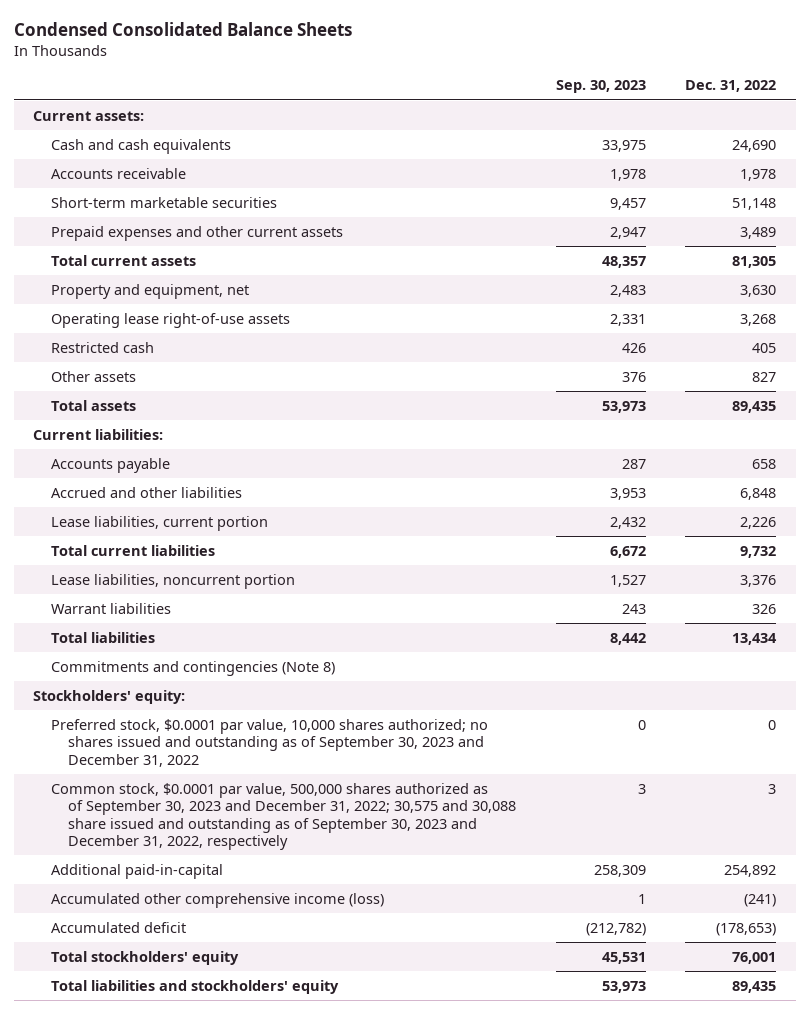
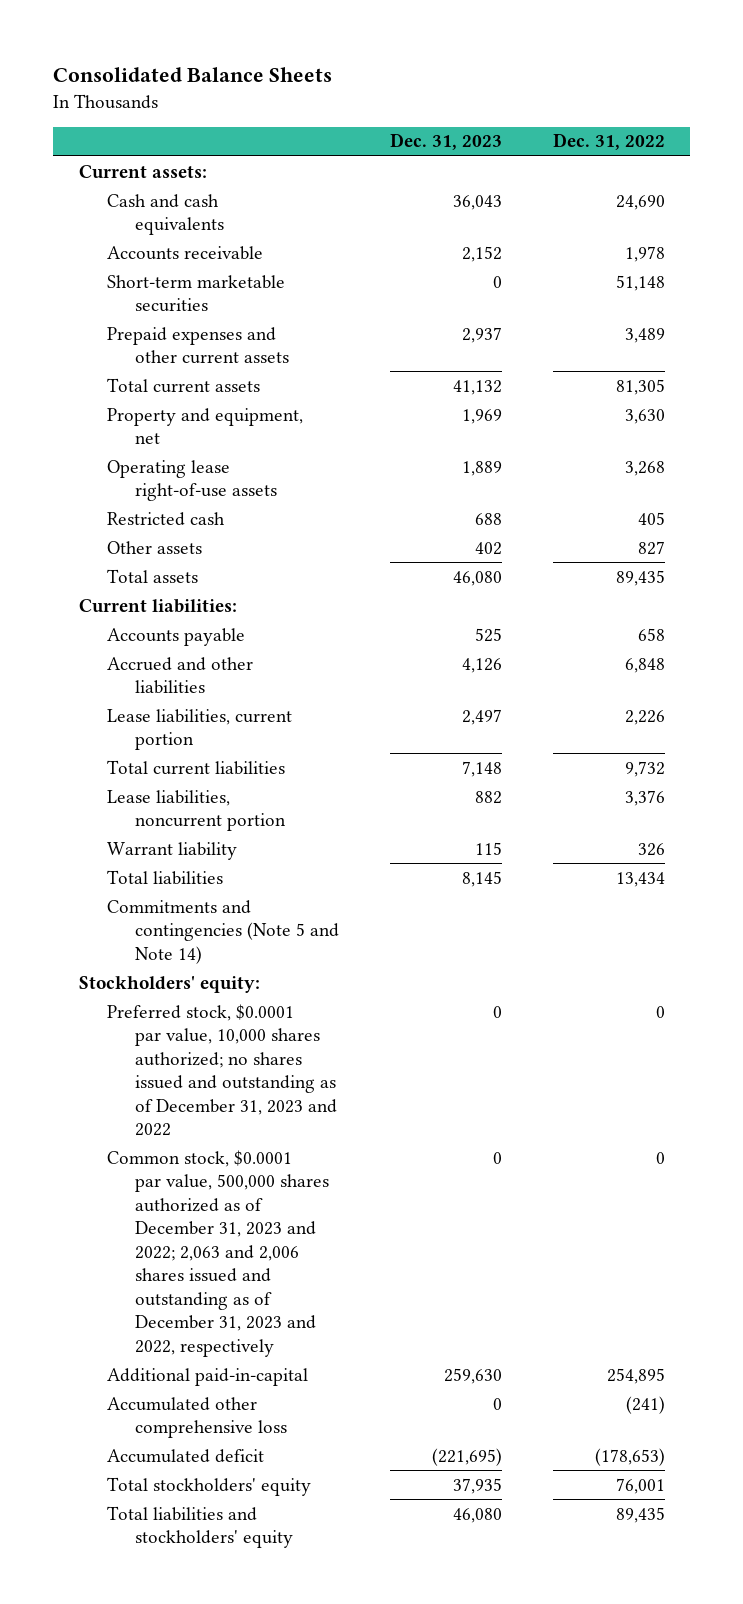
[13,22,352,37] Condensed Consolidated Balance Sheets -> [53,67,333,83] Consolidated Balance Sheets
[555,80,646,94] Sep. 30, 2023 -> none
none -> [389,133,502,151] Dec. 31, 2023
[50,602,171,614] Warrant liabilities -> [106,841,237,860] Warrant liability
[50,660,335,676] Commitments and contingencies (Note 8) -> [106,899,339,964] Commitments and contingencies (Note 5 and Note 14)
[50,718,488,767] Preferred stock, $0.0001 par value, 10,000 shares authorized; no shares issued and outstanding as of September 30, 2023 and December 31, 2022 -> [106,1003,337,1137] Preferred stock, $0.0001 par value, 10,000 shares authorized; no shares issued and outstanding as of December 31, 2023 and 2022
[50,782,517,850] Common stock, $0.0001 par value, 500,000 shares authorized as of September 30, 2023 and December 31, 2022; 30,575 and 30,088 share issued and outstanding as of September 30, 2023 and December 31, 2022, respectively -> [106,1149,329,1357] Common stock, $0.0001 par value, 500,000 shares authorized as of December 31, 2023 and 2022; 2,063 and 2,006 shares issued and outstanding as of December 31, 2023 and 2022, respectively
[768,783,777,794] 3 -> [655,1151,665,1164] 0
[724,864,777,877] 254,892 -> [606,1367,665,1384] 254,895
[50,892,384,908] Accumulated other comprehensive income (loss) -> [106,1396,287,1439] Accumulated other comprehensive loss

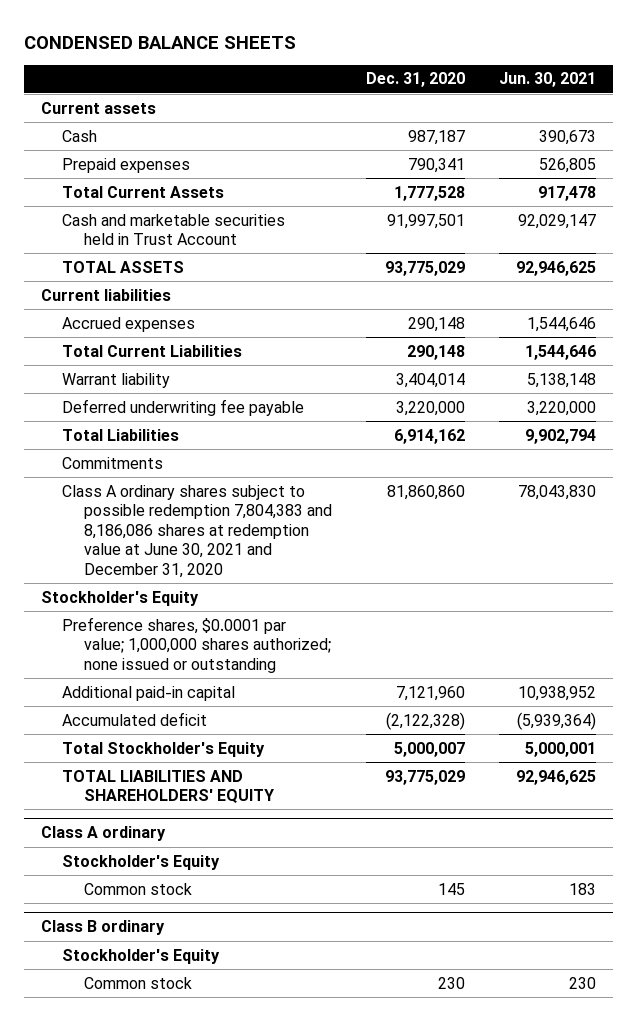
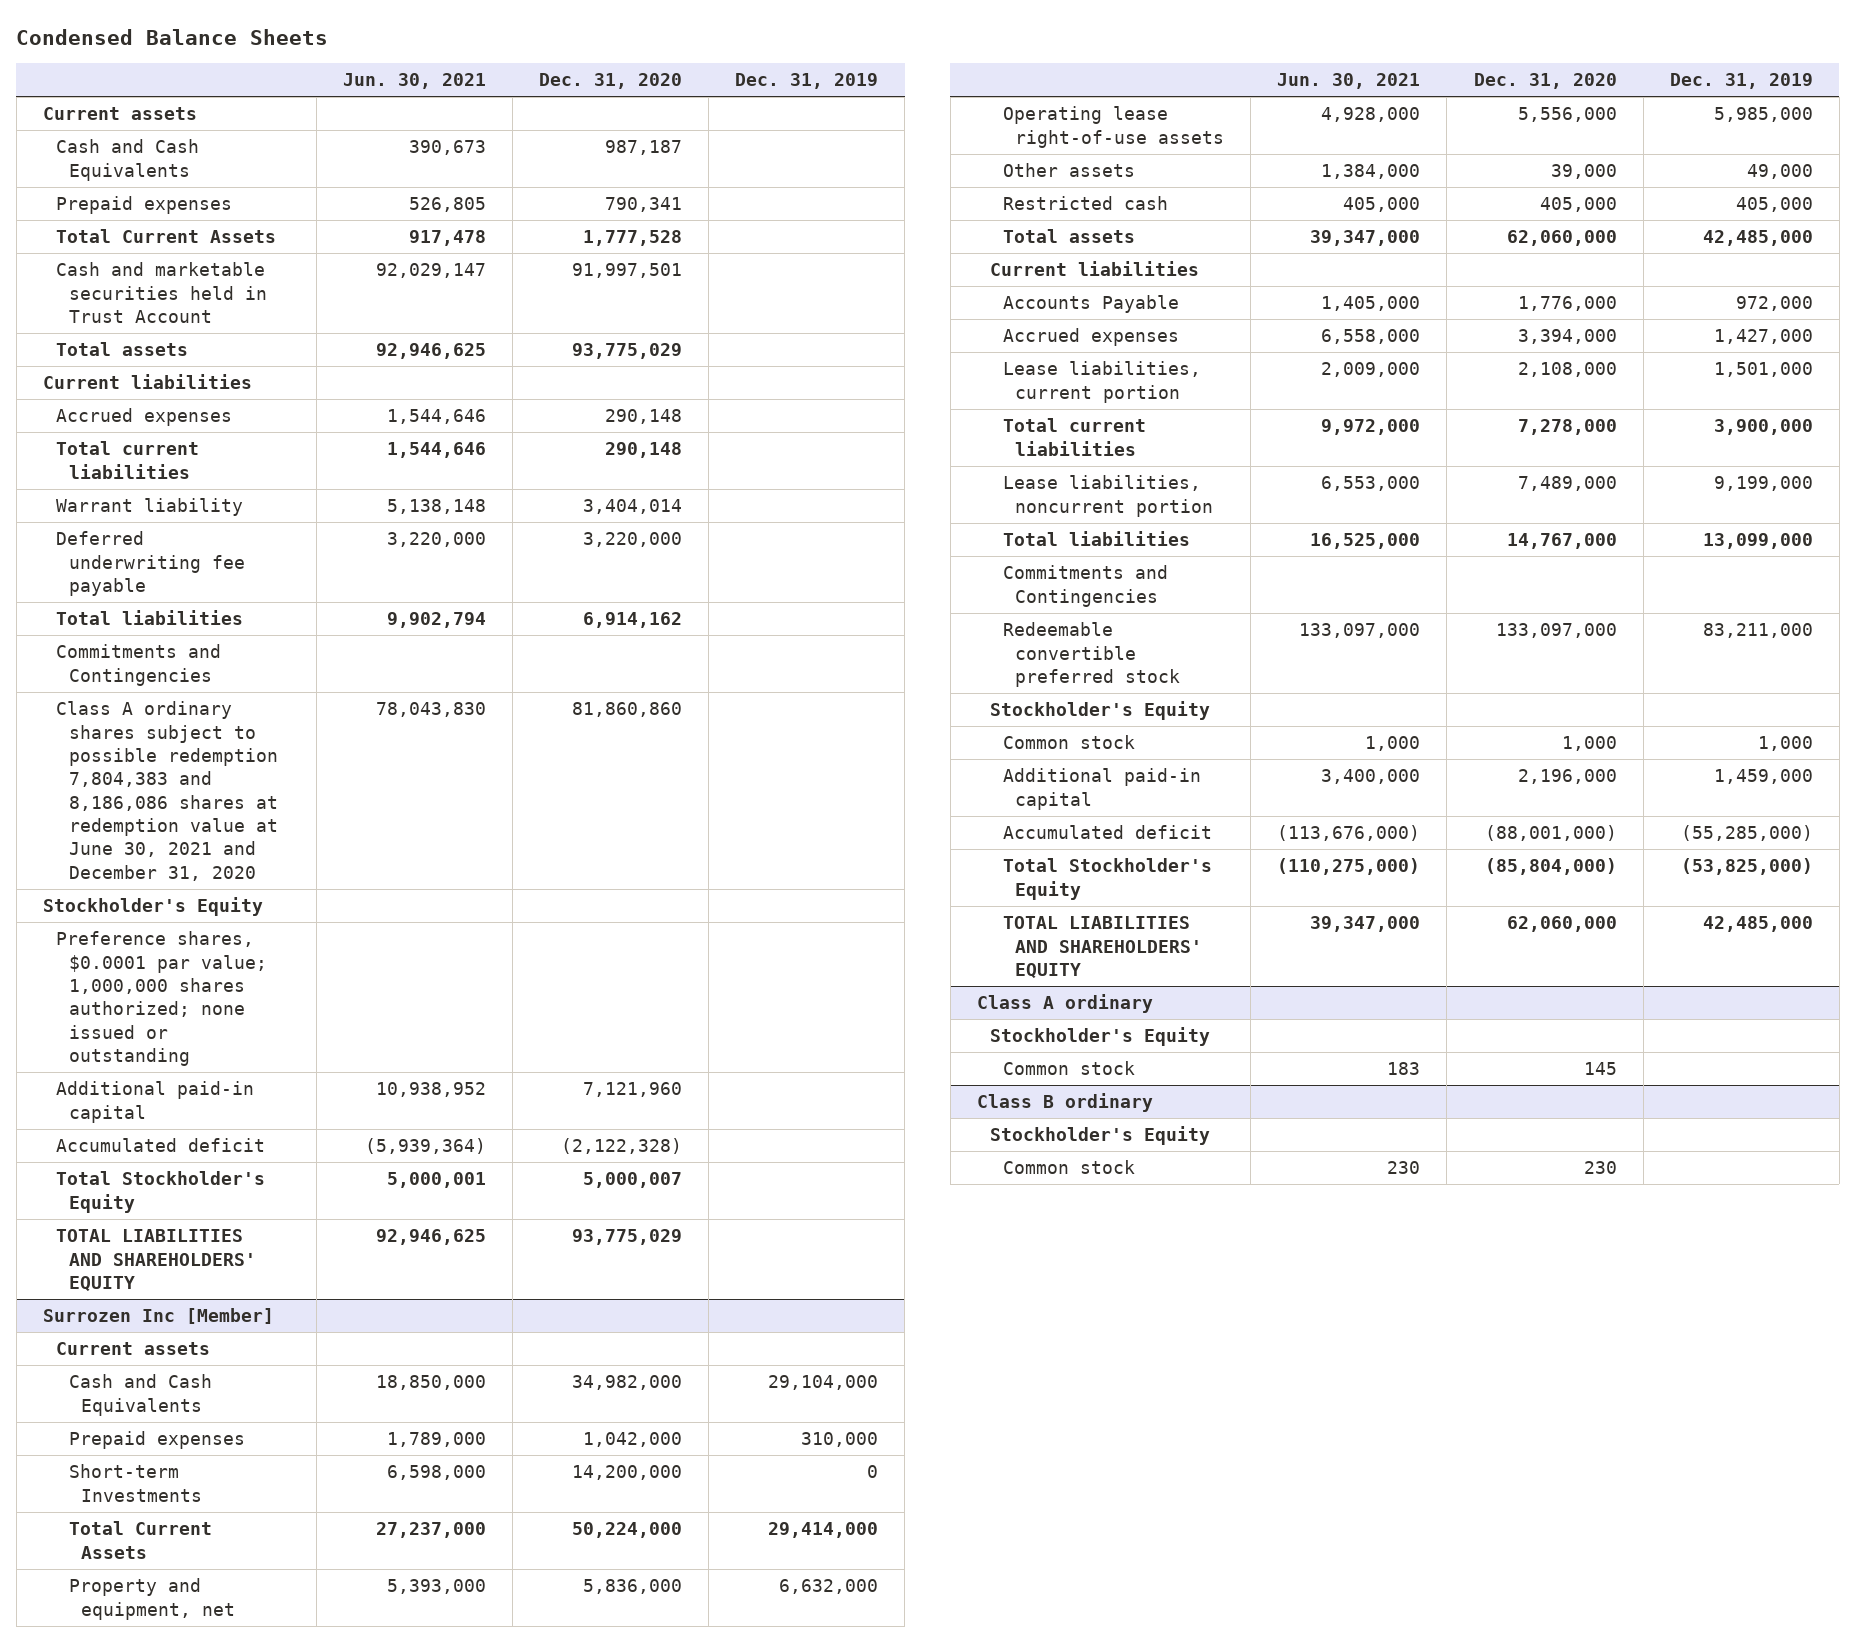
[23,35,296,49] CONDENSED BALANCE SHEETS -> [16,28,329,45] Condensed Balance Sheets
none -> [735,73,879,90] Dec. 31, 2019
[62,129,98,142] Cash -> [55,139,199,181] Cash and Cash Equivalents
[62,260,185,273] TOTAL ASSETS -> [55,342,188,357] Total assets
[62,344,243,357] Total Current Liabilities -> [55,441,199,479] Total current liabilities
[62,428,180,441] Total Liabilities -> [55,610,243,626] Total liabilities
[62,456,164,469] Commitments -> [55,644,221,686] Commitments and Contingencies
none -> [42,1308,274,1325] Surrozen Inc [Member]
none -> [55,1342,210,1356] Current assets
none -> [68,1374,212,1416] Cash and Cash Equivalents
none -> [68,1431,245,1450] Prepaid expenses
none -> [68,1464,203,1502] Short-term Investments
none -> [68,1521,212,1559] Total Current Assets
none -> [68,1578,236,1620] Property and equipment, net
none -> [1002,106,1225,148] Operating lease right-of-use assets
none -> [1002,163,1135,178] Other assets
none -> [1002,196,1168,211] Restricted cash
none -> [1002,229,1135,244] Total assets
none -> [989,261,1199,277] Current liabilities
none -> [1002,295,1179,314] Accounts Payable
none -> [1002,328,1179,347] Accrued expenses
none -> [1002,361,1201,403] Lease liabilities, current portion
none -> [1002,418,1146,456] Total current liabilities
none -> [1002,475,1214,517] Lease liabilities, noncurrent portion
none -> [1002,531,1190,547] Total liabilities
none -> [1002,565,1168,607] Commitments and Contingencies
none -> [1002,622,1181,687] Redeemable convertible preferred stock
none -> [989,701,1210,721] Stockholder's Equity
none -> [1002,735,1135,750] Common stock
none -> [1002,768,1201,810] Additional paid-in capital
none -> [1002,825,1212,840] Accumulated deficit
none -> [1002,858,1212,900] Total Stockholder's Equity
none -> [1002,916,1203,978] TOTAL LIABILITIES AND SHAREHOLDERS' EQUITY

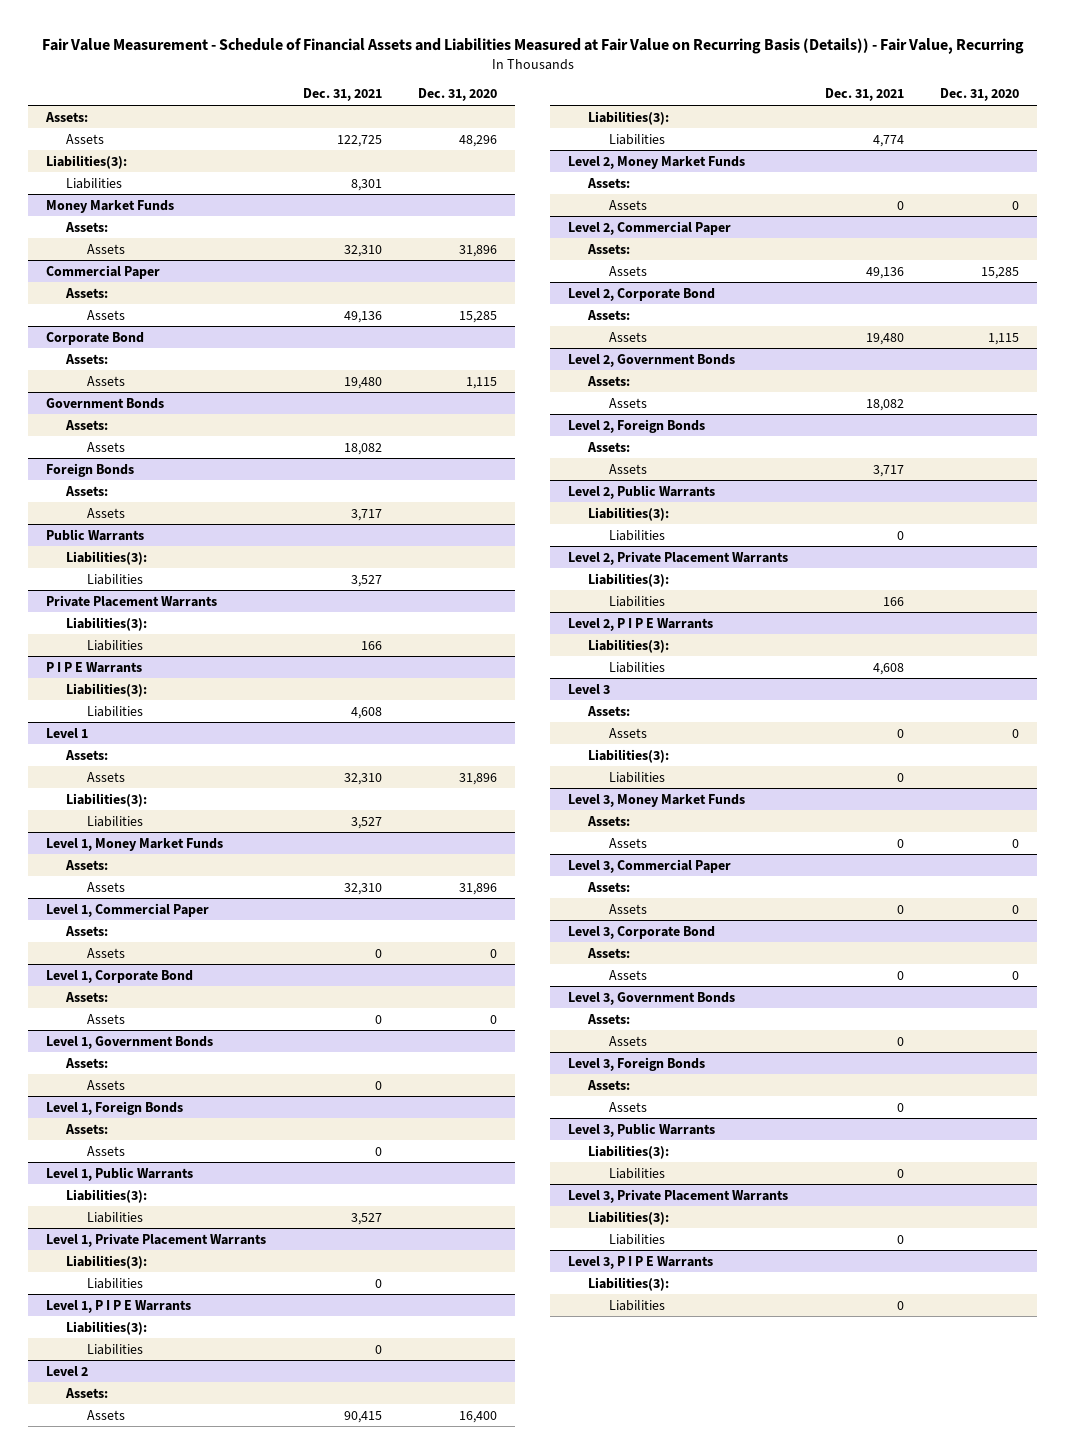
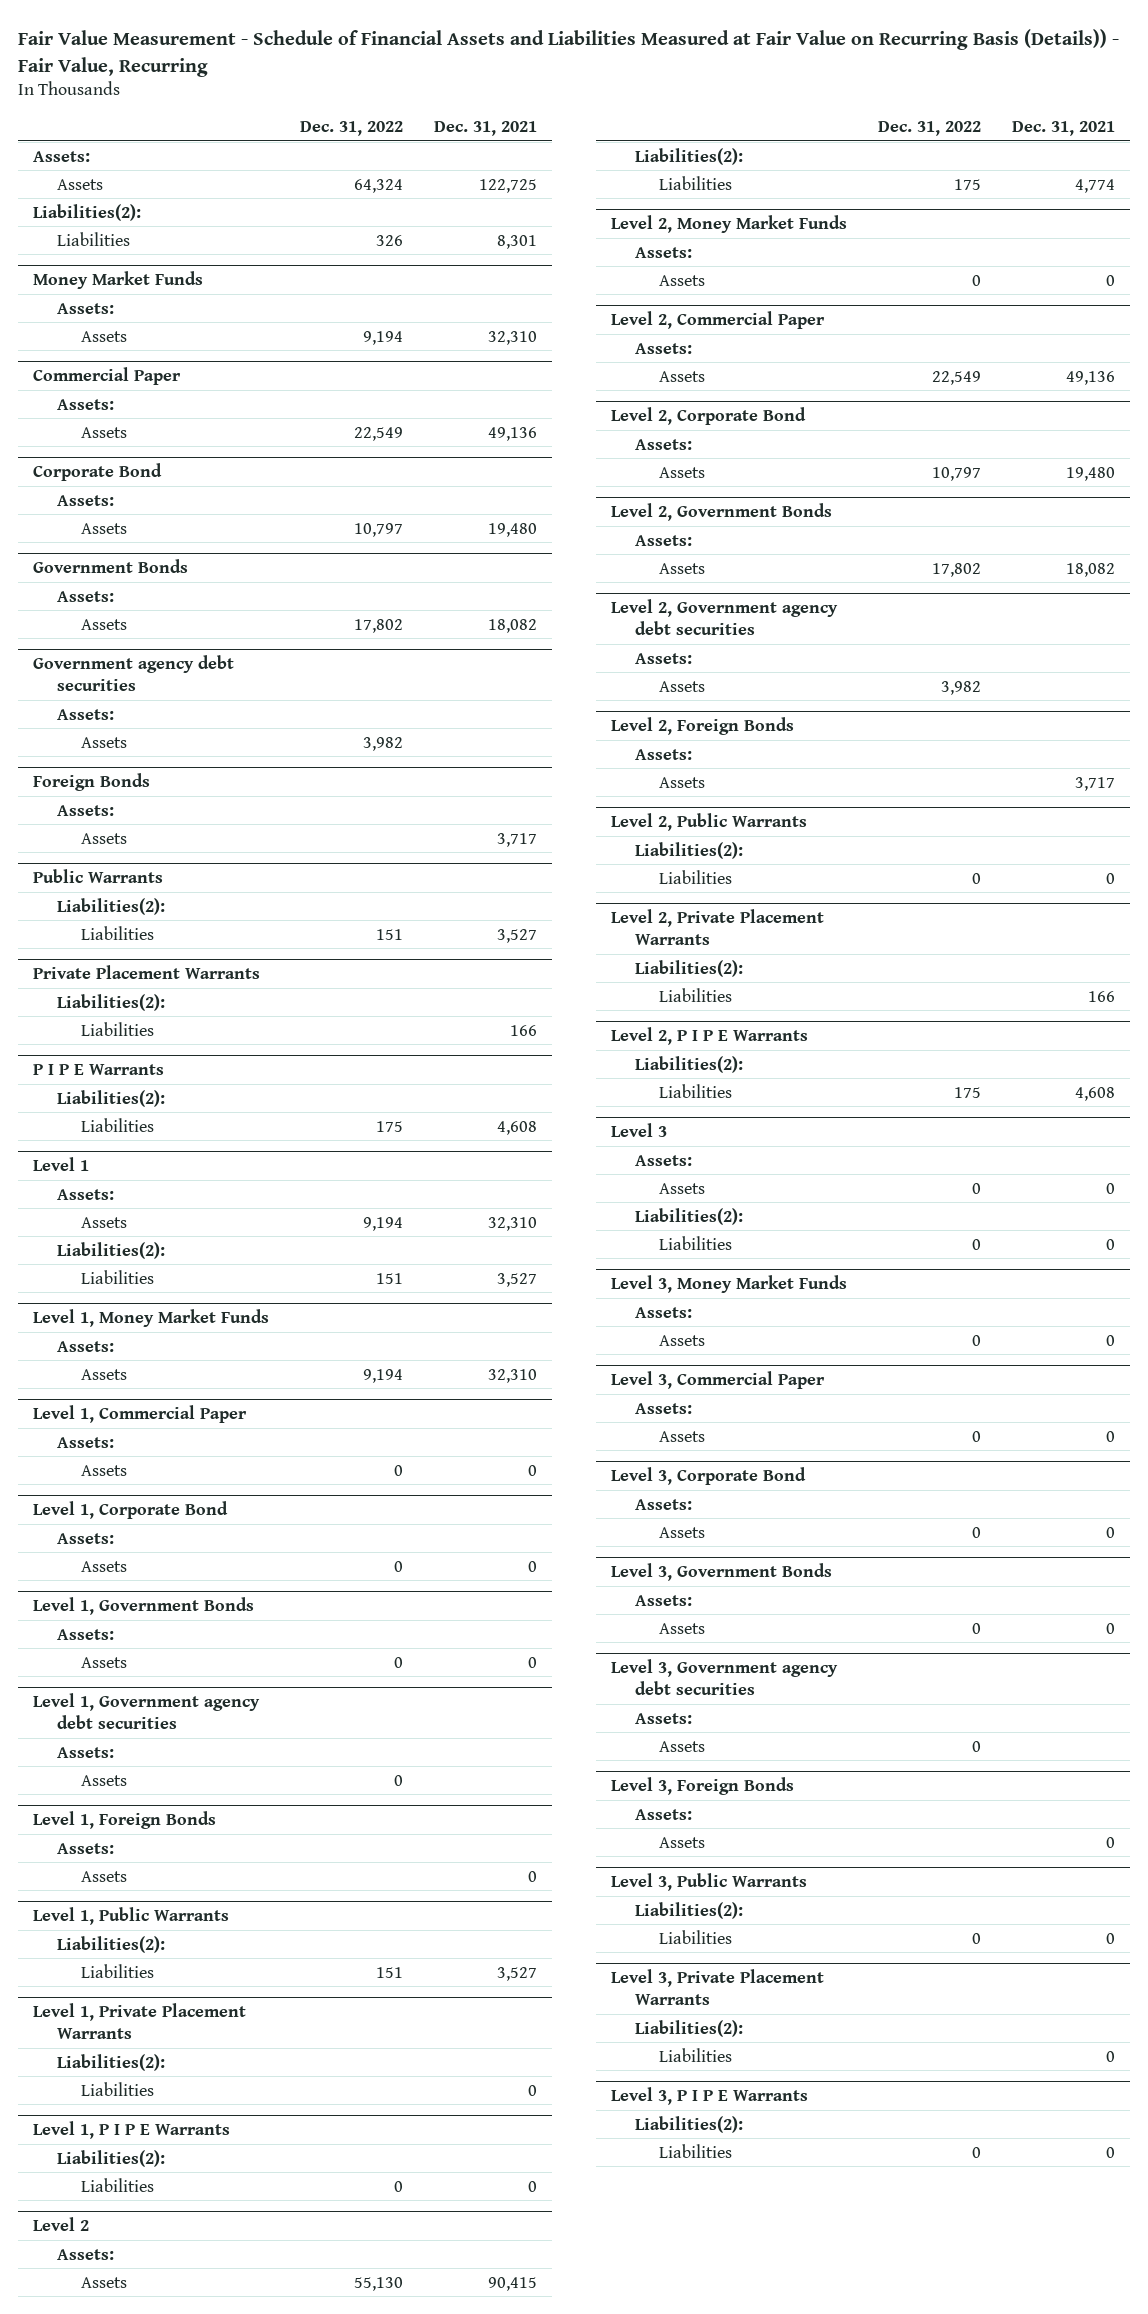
[418,88,498,102] Dec. 31, 2020 -> none
none -> [299,121,403,137] Dec. 31, 2022
[46,154,128,169] Liabilities(3): -> [33,203,142,221] Liabilities(2):
none -> [33,654,235,692] Government agency debt securities
none -> [57,708,115,720] Assets:
none -> [80,736,127,748] Assets
[66,550,148,565] Liabilities(3): -> [57,897,166,915] Liabilities(2):
[66,616,148,631] Liabilities(3): -> [57,993,166,1011] Liabilities(2):
[66,682,148,697] Liabilities(3): -> [57,1089,166,1107] Liabilities(2):
[66,792,148,807] Liabilities(3): -> [57,1241,166,1259] Liabilities(2):
none -> [33,1692,261,1730] Level 1, Government agency debt securities
none -> [57,1746,115,1758] Assets:
none -> [80,1774,127,1786] Assets
[66,1188,148,1203] Liabilities(3): -> [57,1935,166,1953] Liabilities(2):
[66,1254,148,1269] Liabilities(3): -> [57,2053,166,2071] Liabilities(2):
[66,1320,148,1335] Liabilities(3): -> [57,2149,166,2167] Liabilities(2):
[588,110,670,125] Liabilities(3): -> [634,147,743,165] Liabilities(2):
none -> [610,598,838,636] Level 2, Government agency debt securities
none -> [634,652,692,664] Assets:
none -> [658,680,705,692] Assets
[588,506,670,521] Liabilities(3): -> [634,841,743,859] Liabilities(2):
[588,572,670,587] Liabilities(3): -> [634,959,743,977] Liabilities(2):
[588,638,670,653] Liabilities(3): -> [634,1055,743,1073] Liabilities(2):
[588,748,670,763] Liabilities(3): -> [634,1207,743,1225] Liabilities(2):
none -> [610,1658,838,1696] Level 3, Government agency debt securities
none -> [634,1712,692,1724] Assets:
none -> [658,1740,705,1752] Assets
[588,1144,670,1159] Liabilities(3): -> [634,1901,743,1919] Liabilities(2):
[588,1210,670,1225] Liabilities(3): -> [634,2019,743,2037] Liabilities(2):
[588,1276,670,1291] Liabilities(3): -> [634,2115,743,2133] Liabilities(2):

